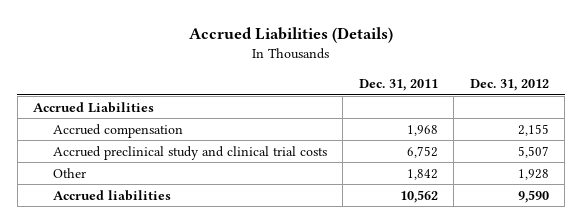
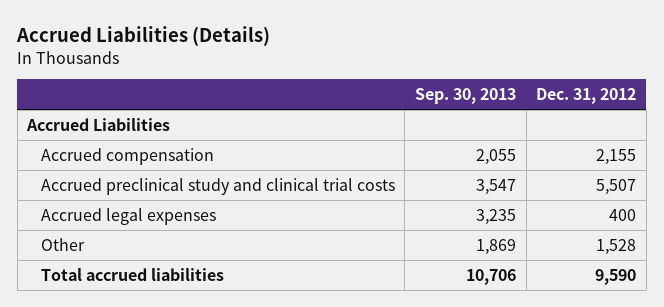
[358,79,438,92] Dec. 31, 2011 -> none
none -> [415,88,517,105] Sep. 30, 2013
none -> [40,207,216,225] Accrued legal expenses
[517,168,549,180] 1,928 -> [596,238,637,255] 1,528
[53,189,172,201] Accrued liabilities -> [40,267,224,281] Total accrued liabilities

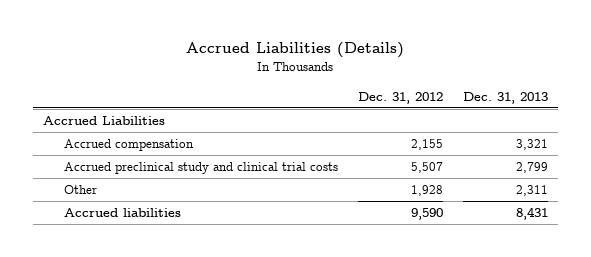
[415,88,517,105] Sep. 30, 2013 -> none
none -> [462,91,548,104] Dec. 31, 2013
[40,207,216,225] Accrued legal expenses -> none
[596,238,637,255] 1,528 -> [410,185,443,197] 1,928
[40,267,224,281] Total accrued liabilities -> [63,208,181,218] Accrued liabilities

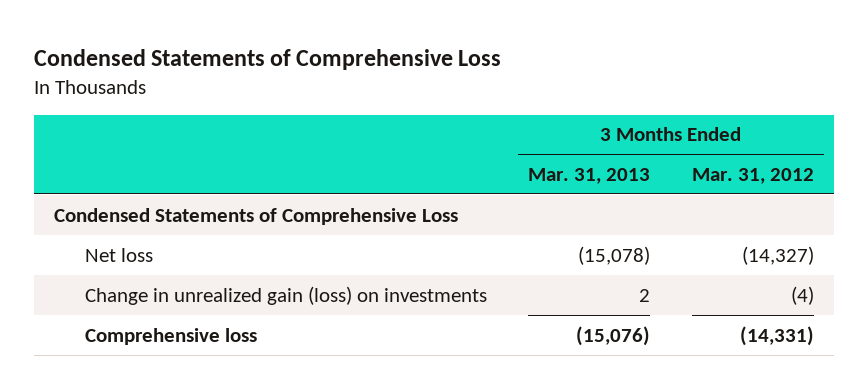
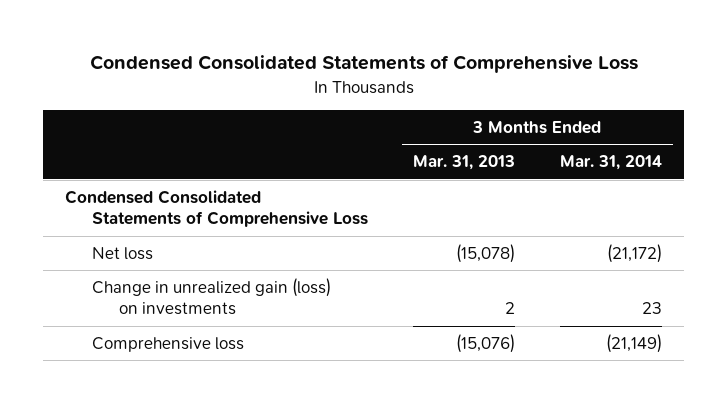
[33,48,501,70] Condensed Statements of Comprehensive Loss -> [89,55,638,74] Condensed Consolidated Statements of Comprehensive Loss
[691,167,814,184] Mar. 31, 2012 -> none
none -> [559,155,662,171] Mar. 31, 2014
[54,207,459,225] Condensed Statements of Comprehensive Loss -> [65,190,369,228] Condensed Consolidated Statements of Comprehensive Loss

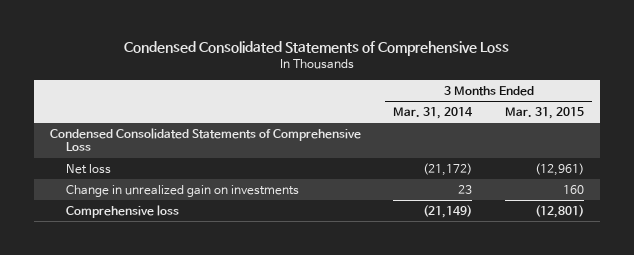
[413,155,516,171] Mar. 31, 2013 -> none
none -> [504,106,584,119] Mar. 31, 2015
[92,278,332,316] Change in unrealized gain (loss) on investments -> [66,184,300,197] Change in unrealized gain on investments

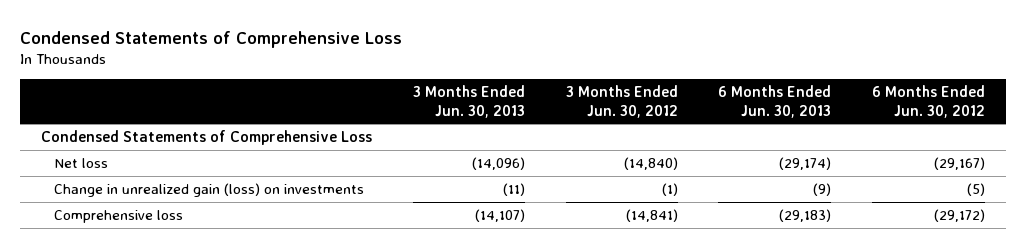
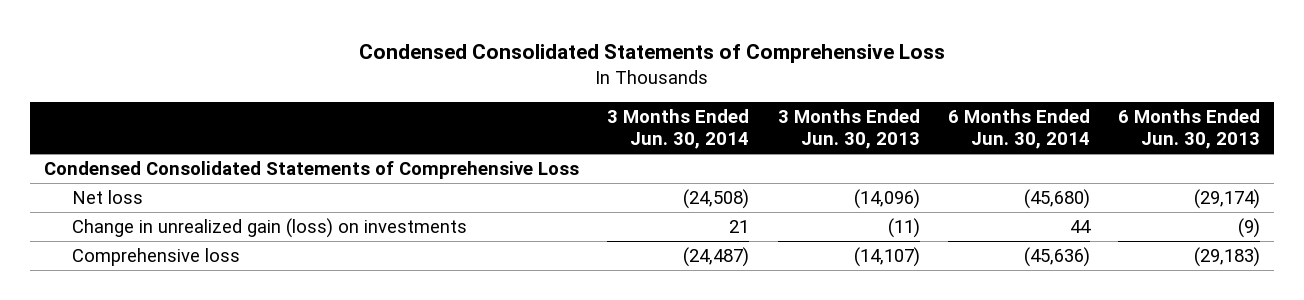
[20,30,403,48] Condensed Statements of Comprehensive Loss -> [359,43,946,63] Condensed Consolidated Statements of Comprehensive Loss
[565,84,678,118] 3 Months Ended Jun. 30, 2012 -> none
[872,84,986,118] 6 Months Ended Jun. 30, 2012 -> none
none -> [607,108,750,149] 3 Months Ended Jun. 30, 2014
none -> [947,108,1090,149] 6 Months Ended Jun. 30, 2014
[40,130,372,146] Condensed Statements of Comprehensive Loss -> [44,161,580,180] Condensed Consolidated Statements of Comprehensive Loss

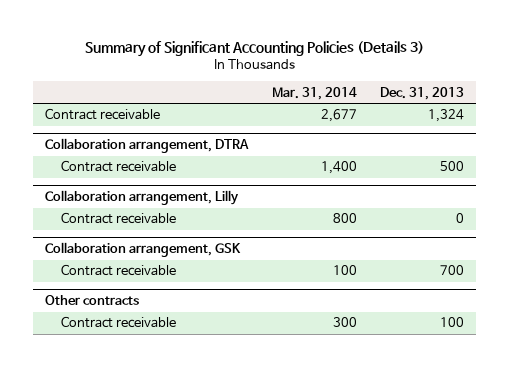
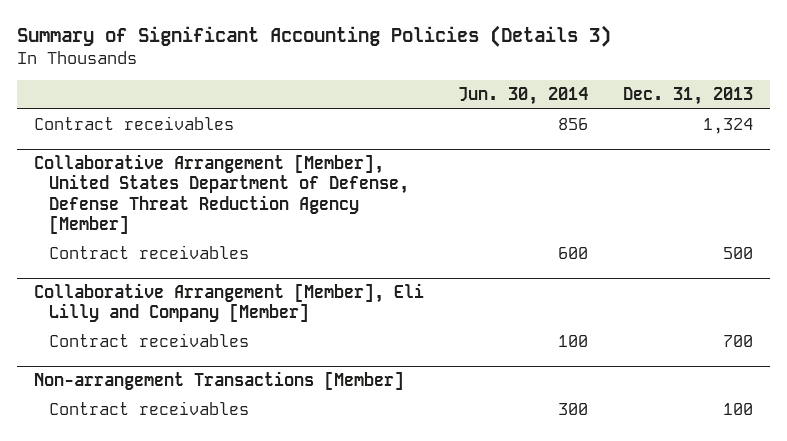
[271,86,357,100] Mar. 31, 2014 -> none
none -> [458,87,589,106] Jun. 30, 2014
[44,138,249,154] Collaboration arrangement, DTRA -> none
[44,190,239,206] Collaboration arrangement, Lilly -> none
[44,242,241,258] Collaboration arrangement, GSK -> none
[44,295,139,306] Other contracts -> none
[61,316,177,329] Contract receivable -> none
[44,108,160,121] Contract receivable -> [33,116,234,131] Contract receivables
none -> [33,154,410,234] Collaborative Arrangement [Member], United States Department of Defense, Defense Threat Reduction Agency [Member]
[61,160,177,173] Contract receivable -> [49,245,250,260] Contract receivables
none -> [33,283,424,323] Collaborative Arrangement [Member], Eli Lilly and Company [Member]
[61,212,177,225] Contract receivable -> [49,333,250,348] Contract receivables
[456,213,465,224] 0 -> [723,335,754,348] 700
none -> [33,371,404,391] Non-arrangement Transactions [Member]
[61,264,177,277] Contract receivable -> [49,401,250,416] Contract receivables
[440,265,465,276] 700 -> [723,403,754,416] 100

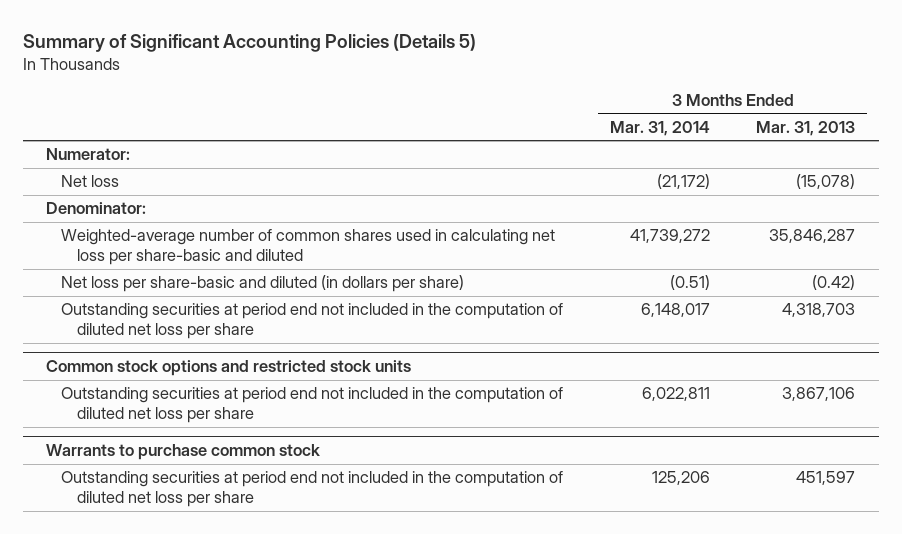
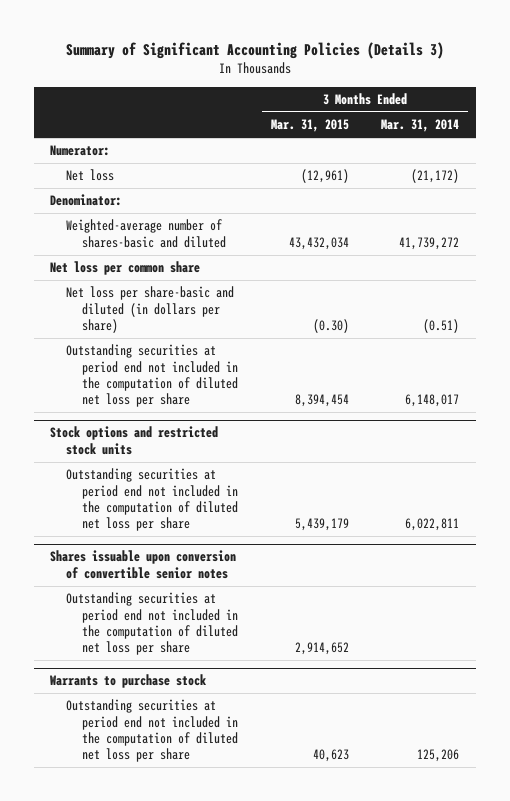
[23,34,477,53] Summary of Significant Accounting Policies (Details 5) -> [65,41,444,59] Summary of Significant Accounting Policies (Details 3)
[756,120,856,136] Mar. 31, 2013 -> none
none -> [270,119,349,133] Mar. 31, 2015
[61,229,556,266] Weighted-average number of common shares used in calculating net loss per share-basic and diluted -> [66,219,226,248] Weighted-average number of shares-basic and diluted
none -> [50,261,201,276] Net loss per common share
[46,360,412,377] Common stock options and restricted stock units -> [50,426,219,455] Stock options and restricted stock units
none -> [50,550,237,579] Shares issuable upon conversion of convertible senior notes
none -> [66,592,238,655] Outstanding securities at period end not included in the computation of diluted net loss per share
[46,444,321,461] Warrants to purchase common stock -> [50,674,207,689] Warrants to purchase stock

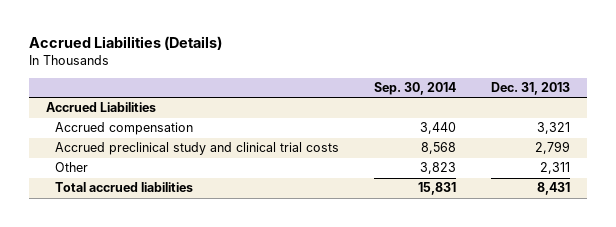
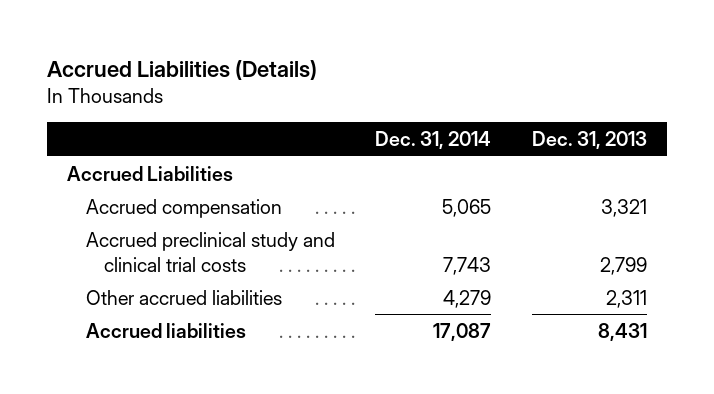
[373,82,456,96] Sep. 30, 2014 -> none
none -> [375,130,492,149] Dec. 31, 2014
[54,162,88,173] Other -> [85,289,282,305] Other accrued liabilities
[54,182,193,193] Total accrued liabilities -> [85,322,246,338] Accrued liabilities

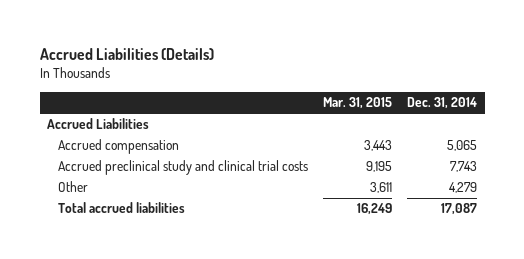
[532,130,648,149] Dec. 31, 2013 -> none
none -> [323,97,393,110] Mar. 31, 2015
[85,289,282,305] Other accrued liabilities -> [58,181,89,193] Other
[85,322,246,338] Accrued liabilities -> [58,202,186,214] Total accrued liabilities

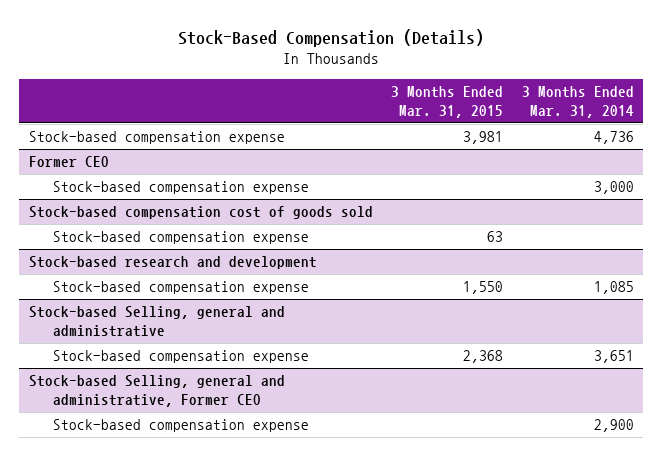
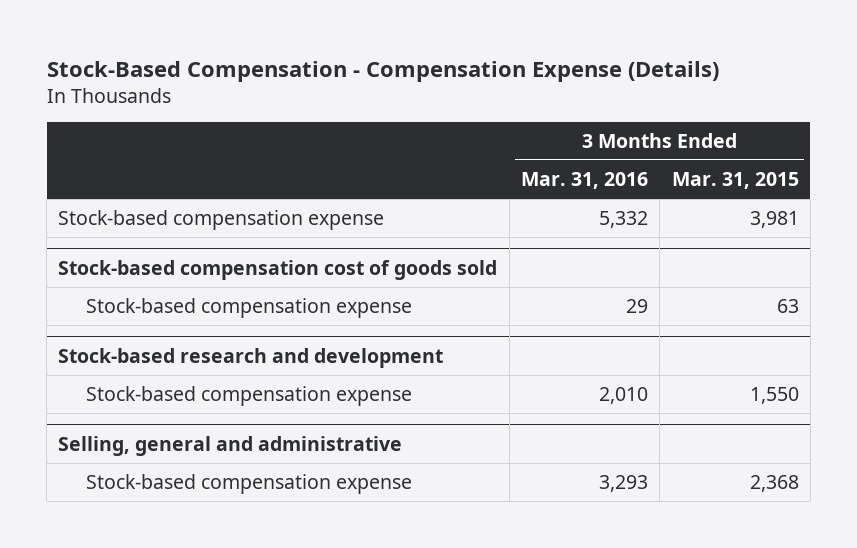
[178,28,485,47] Stock-Based Compensation (Details) -> [46,60,719,82] Stock-Based Compensation - Compensation Expense (Details)
[521,85,634,119] 3 Months Ended Mar. 31, 2014 -> none
none -> [520,171,648,189] Mar. 31, 2016
[28,156,109,168] Former CEO -> none
[52,181,309,195] Stock-based compensation expense -> none
[28,306,285,338] Stock-based Selling, general and administrative -> [58,435,403,456] Selling, general and administrative
[28,375,285,408] Stock-based Selling, general and administrative, Former CEO -> none
[52,419,309,433] Stock-based compensation expense -> none

